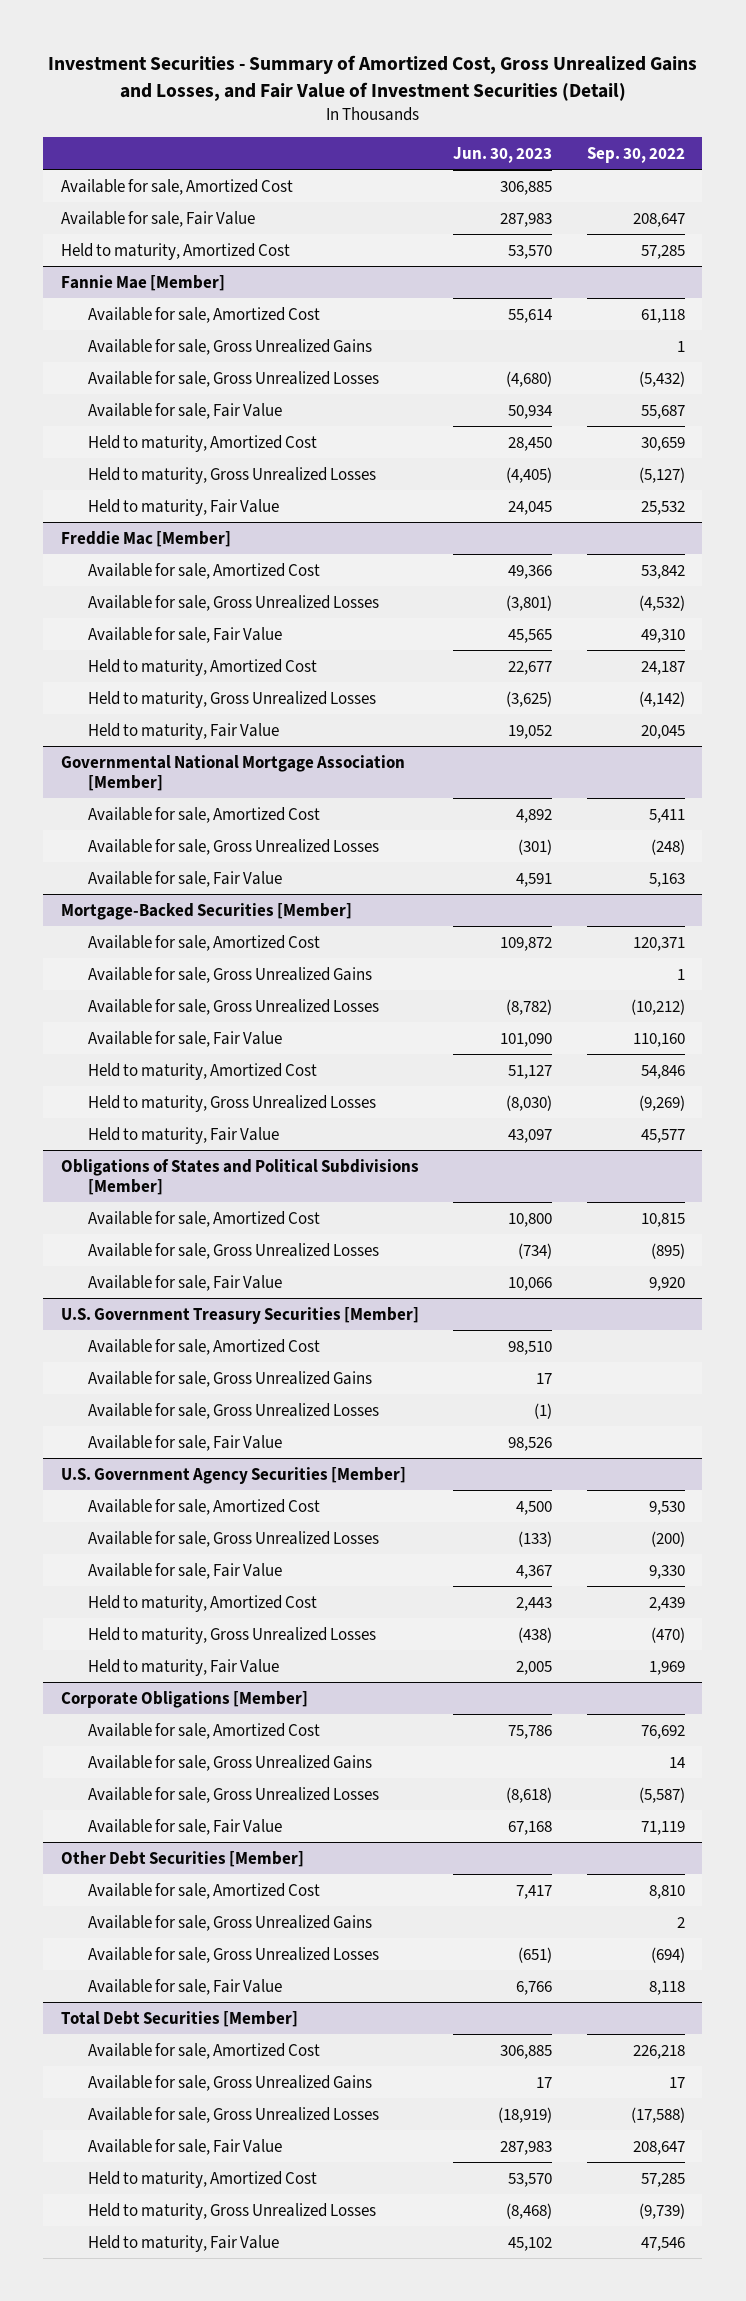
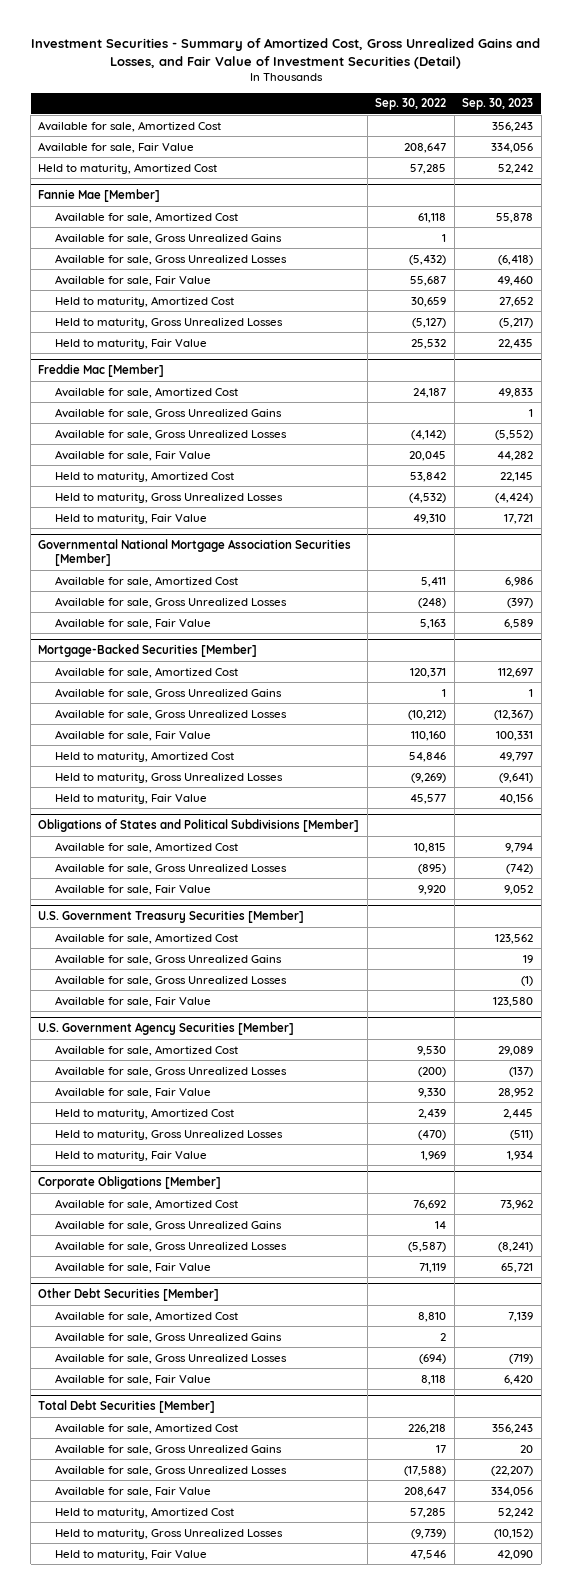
[453,146,553,163] Jun. 30, 2023 -> none
none -> [462,98,534,111] Sep. 30, 2023
[641,564,686,579] 53,842 -> [413,387,447,398] 24,187
none -> [55,407,283,419] Available for sale, Gross Unrealized Gains
[639,594,686,611] (4,532) -> [411,429,447,440] (4,142)
[641,628,686,643] 49,310 -> [409,450,447,461] 20,045
[641,660,686,675] 24,187 -> [410,471,447,482] 53,842
[639,690,686,707] (4,142) -> [409,492,447,503] (4,532)
[641,724,686,739] 20,045 -> [413,513,447,524] 49,310
[60,754,405,791] Governmental National Mortgage Association [Member] -> [38,539,352,567] Governmental National Mortgage Association Securities [Member]

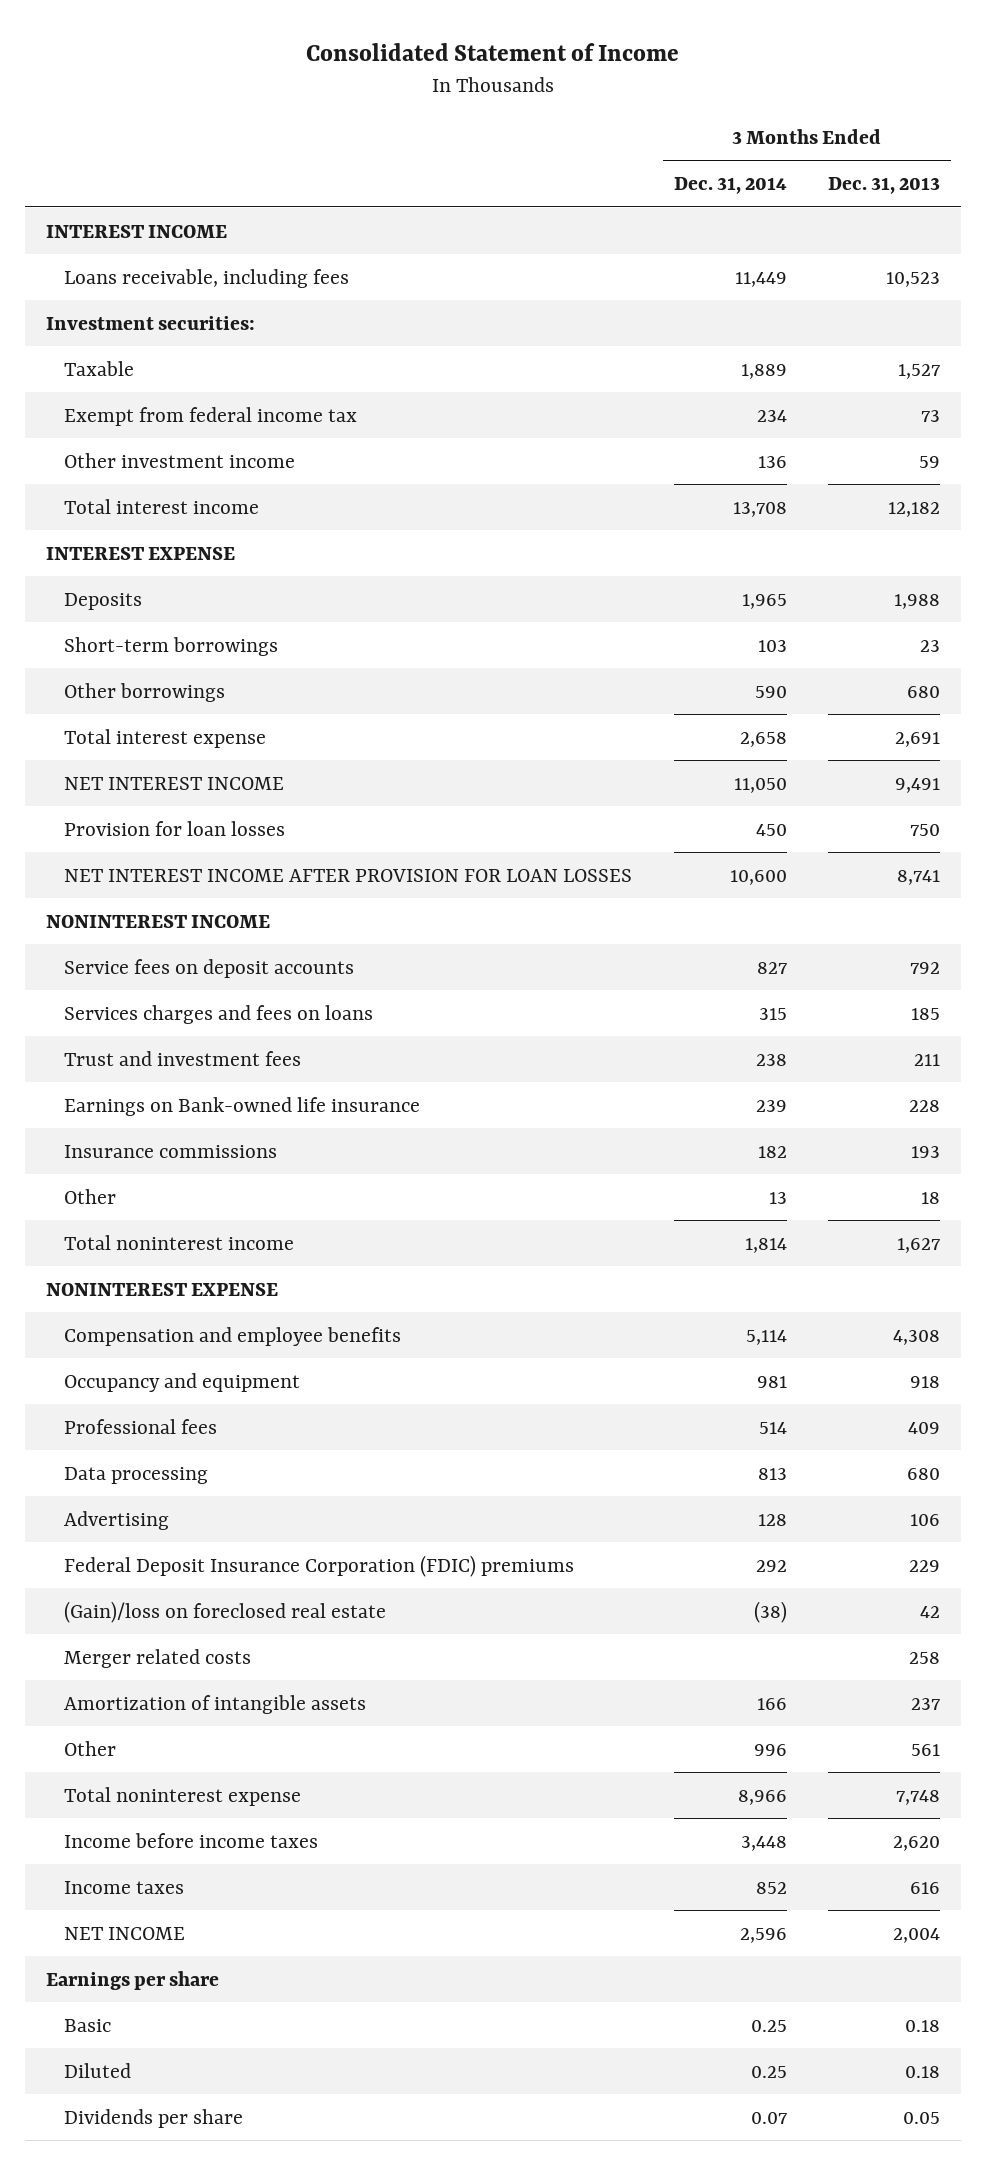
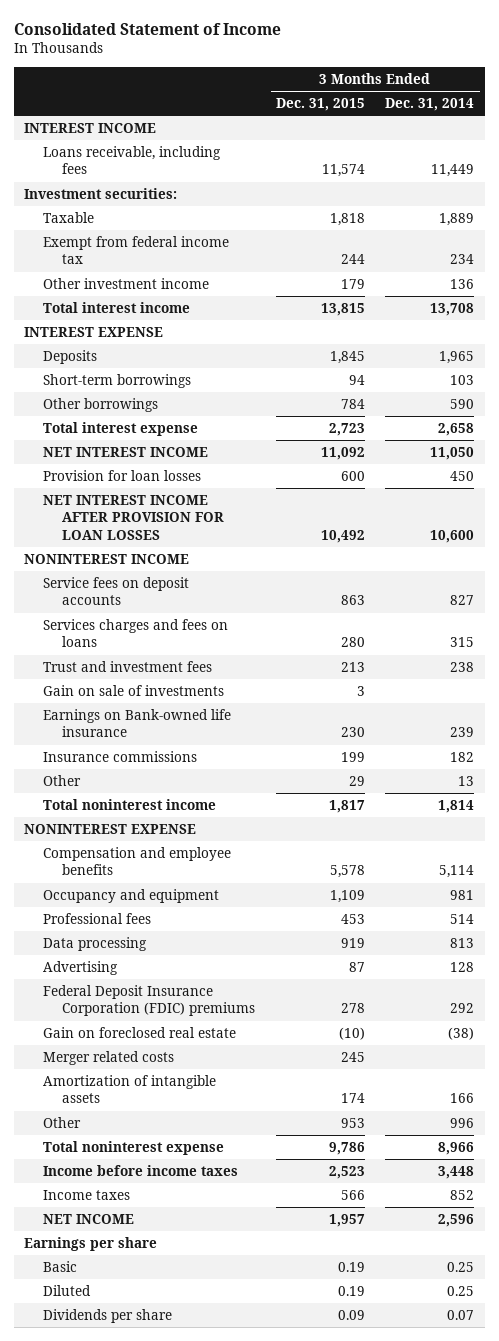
[828,177,941,195] Dec. 31, 2013 -> none
none -> [275,98,365,112] Dec. 31, 2015
none -> [43,685,225,697] Gain on sale of investments
[63,1600,386,1623] (Gain)/loss on foreclosed real estate -> [43,1027,237,1039] Gain on foreclosed real estate

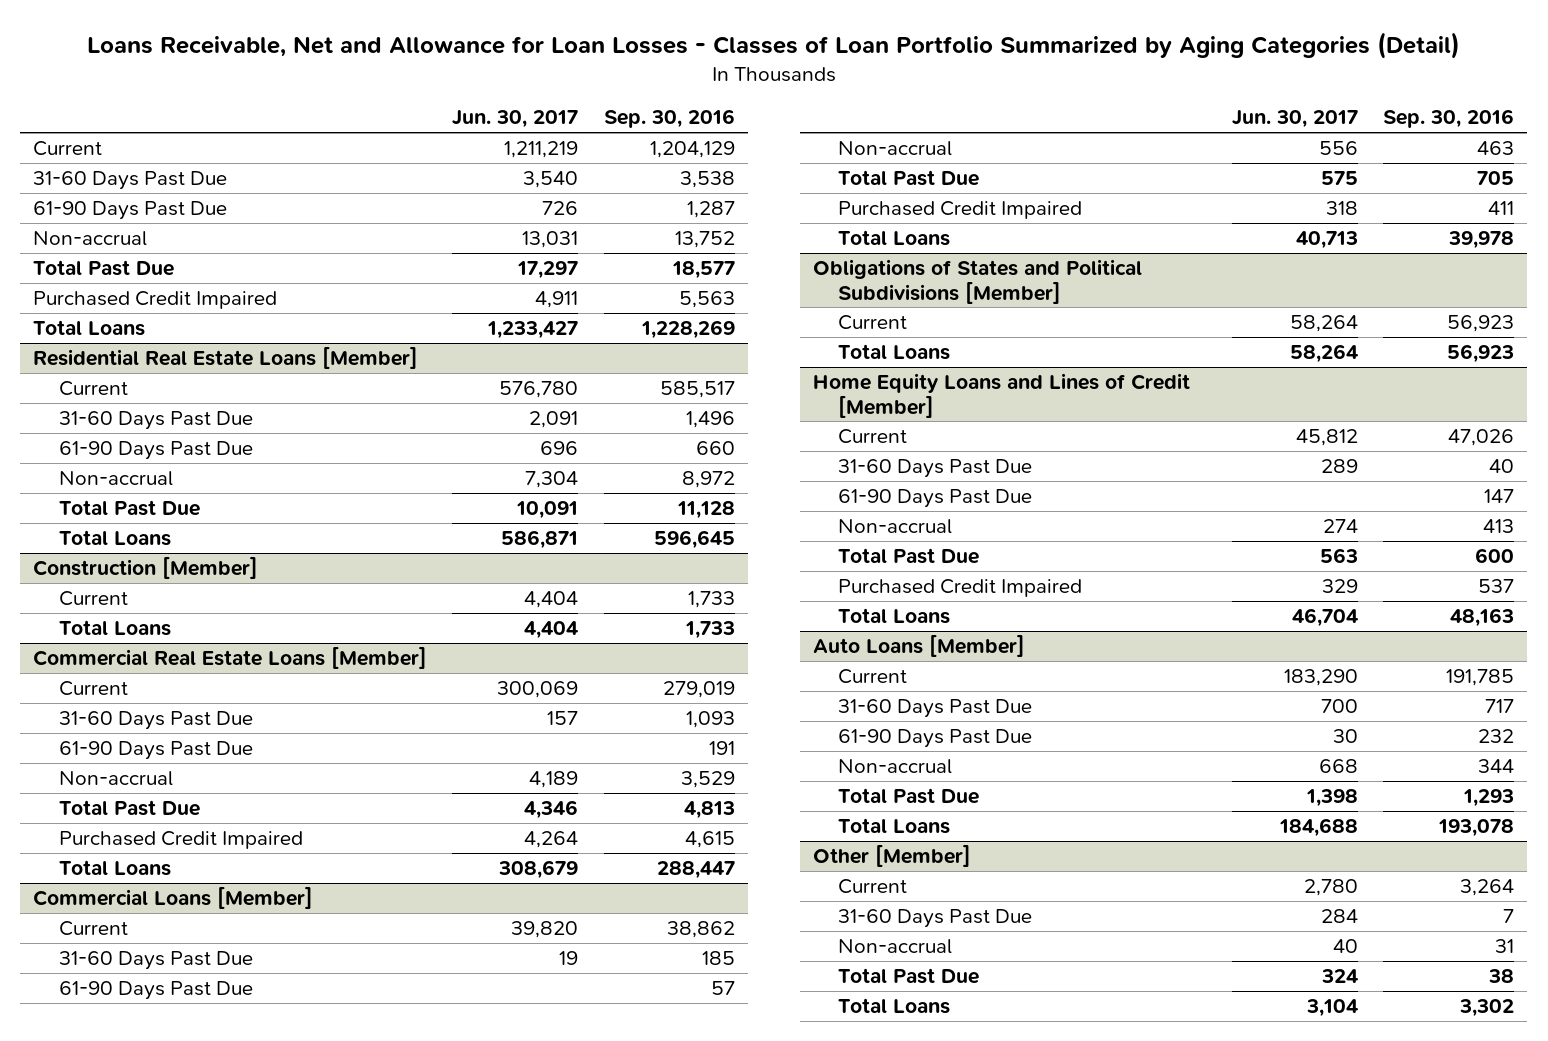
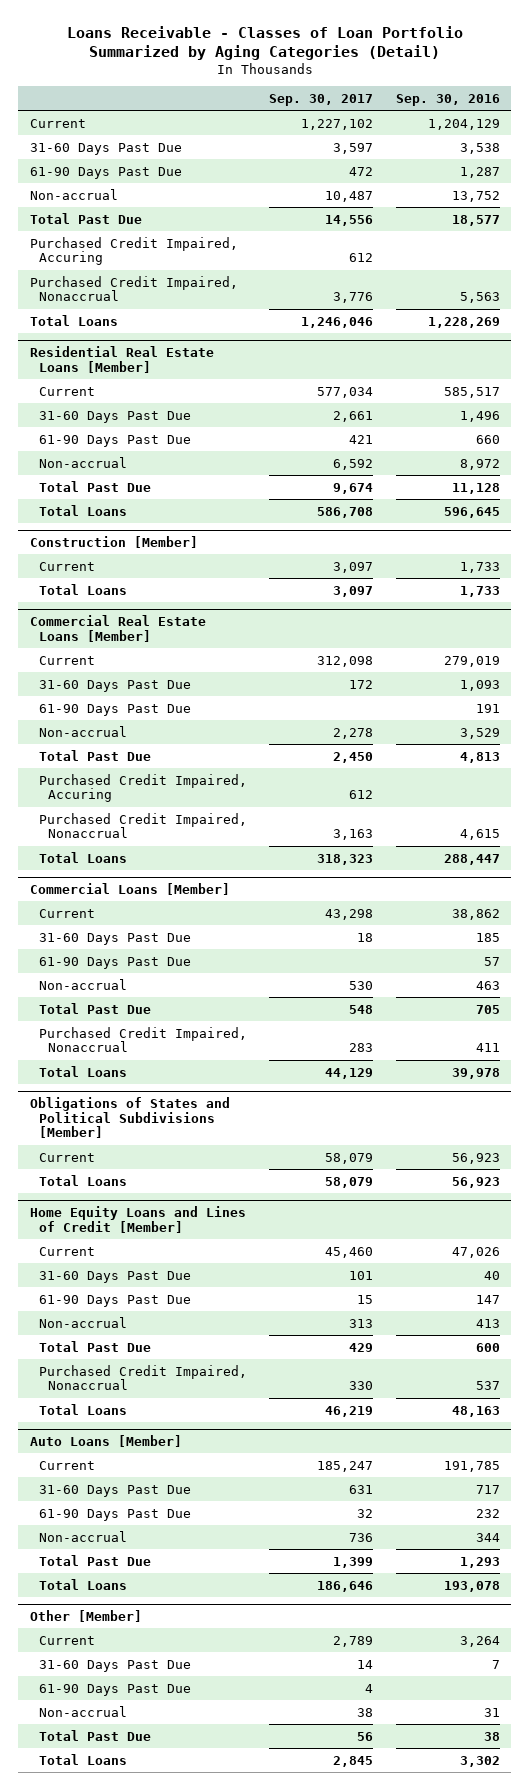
[86,32,1460,60] Loans Receivable, Net and Allowance for Loan Losses - Classes of Loan Portfolio Summarized by Aging Categories (Detail) -> [66,25,463,60] Loans Receivable - Classes of Loan Portfolio Summarized by Aging Categories (Detail)
[452,110,579,129] Jun. 30, 2017 -> none
none -> [269,93,374,106] Sep. 30, 2017
none -> [29,236,238,266] Purchased Credit Impaired, Accuring
[33,291,278,310] Purchased Credit Impaired -> [29,275,238,302] Purchased Credit Impaired, Nonaccrual
none -> [38,773,247,803] Purchased Credit Impaired, Accuring
[58,831,303,850] Purchased Credit Impaired -> [38,812,247,839] Purchased Credit Impaired, Nonaccrual
[838,201,1083,220] Purchased Credit Impaired -> [38,1026,247,1053] Purchased Credit Impaired, Nonaccrual
[838,579,1083,598] Purchased Credit Impaired -> [38,1364,247,1391] Purchased Credit Impaired, Nonaccrual
none -> [38,1683,191,1696] 61-90 Days Past Due

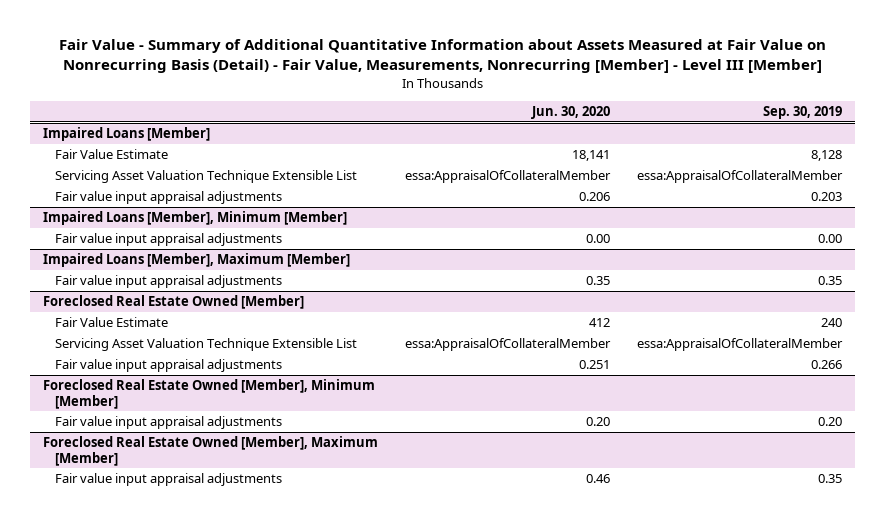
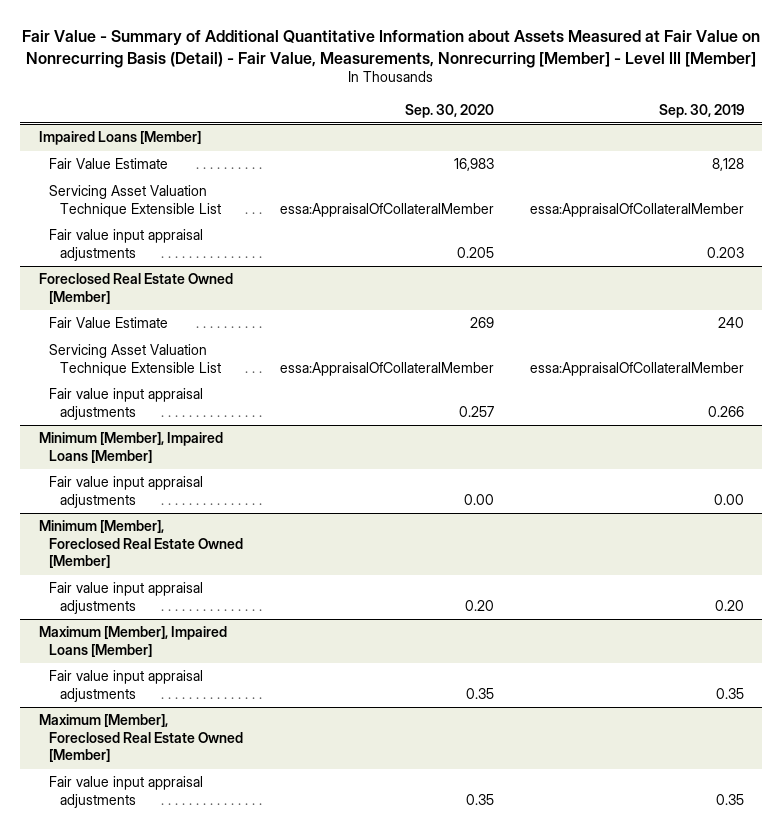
[531,106,611,120] Jun. 30, 2020 -> none
none -> [404,103,494,118] Sep. 30, 2020
[43,211,348,226] Impaired Loans [Member], Minimum [Member] -> none
[54,233,282,247] Fair value input appraisal adjustments -> none
[43,253,351,268] Impaired Loans [Member], Maximum [Member] -> none
[54,275,282,289] Fair value input appraisal adjustments -> none
none -> [38,432,223,463] Minimum [Member], Impaired Loans [Member]
none -> [49,476,204,508] Fair value input appraisal adjustments
[43,379,376,409] Foreclosed Real Estate Owned [Member], Minimum [Member] -> [38,520,244,569] Minimum [Member], Foreclosed Real Estate Owned [Member]
[43,436,379,466] Foreclosed Real Estate Owned [Member], Maximum [Member] -> none
none -> [38,626,227,657] Maximum [Member], Impaired Loans [Member]
none -> [38,714,244,763] Maximum [Member], Foreclosed Real Estate Owned [Member]
none -> [49,776,204,808] Fair value input appraisal adjustments

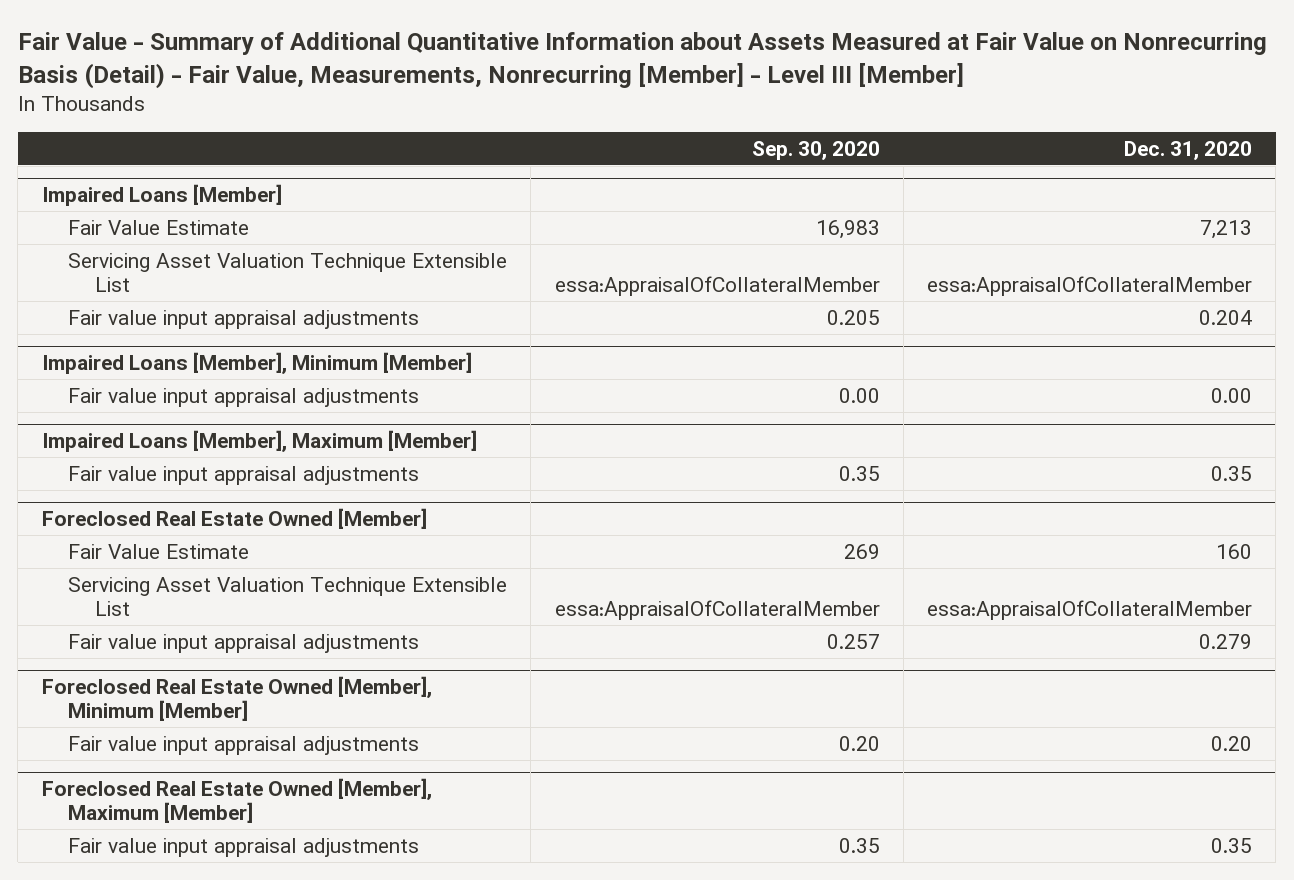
[658,103,744,118] Sep. 30, 2019 -> none
none -> [1124,140,1253,160] Dec. 31, 2020
none -> [41,351,472,374] Impaired Loans [Member], Minimum [Member]
none -> [68,387,420,407] Fair value input appraisal adjustments
none -> [41,429,477,452] Impaired Loans [Member], Maximum [Member]
none -> [68,465,420,485] Fair value input appraisal adjustments
[38,432,223,463] Minimum [Member], Impaired Loans [Member] -> none
[49,476,204,508] Fair value input appraisal adjustments -> none
[38,520,244,569] Minimum [Member], Foreclosed Real Estate Owned [Member] -> [41,675,432,722] Foreclosed Real Estate Owned [Member], Minimum [Member]
[38,626,227,657] Maximum [Member], Impaired Loans [Member] -> none
[49,670,204,702] Fair value input appraisal adjustments -> none
[38,714,244,763] Maximum [Member], Foreclosed Real Estate Owned [Member] -> [41,777,432,824] Foreclosed Real Estate Owned [Member], Maximum [Member]

